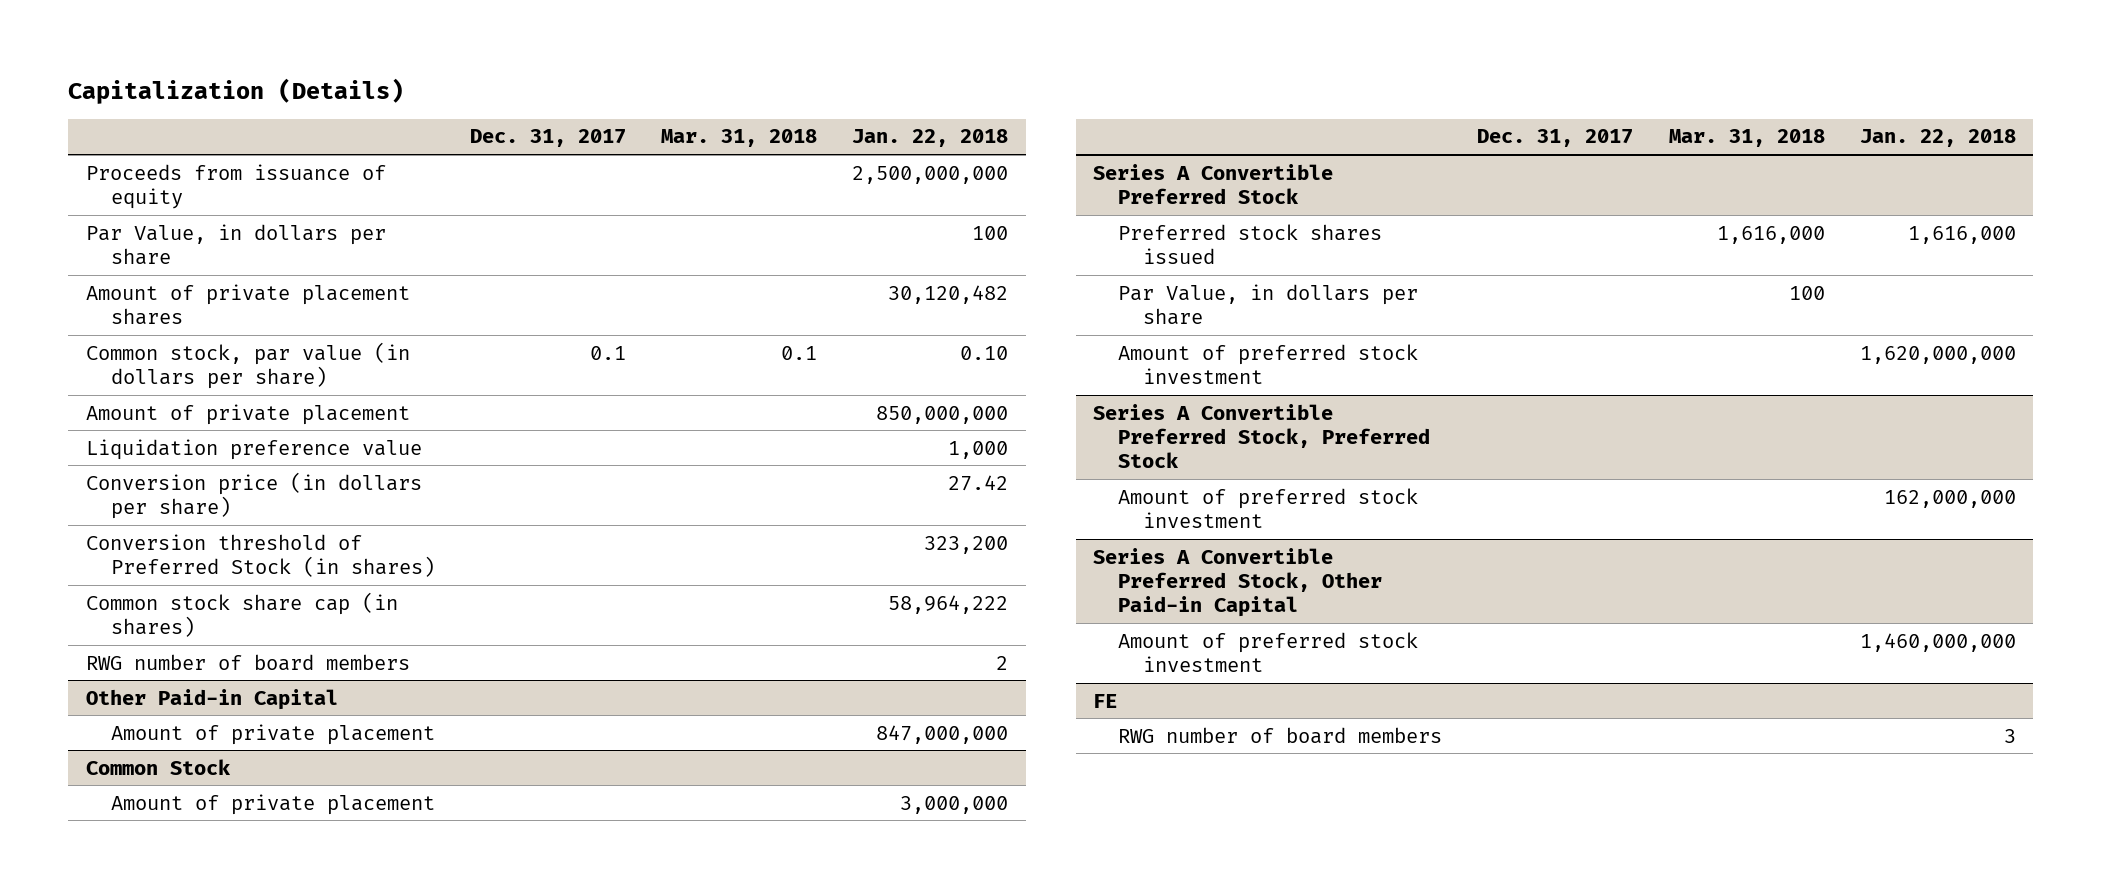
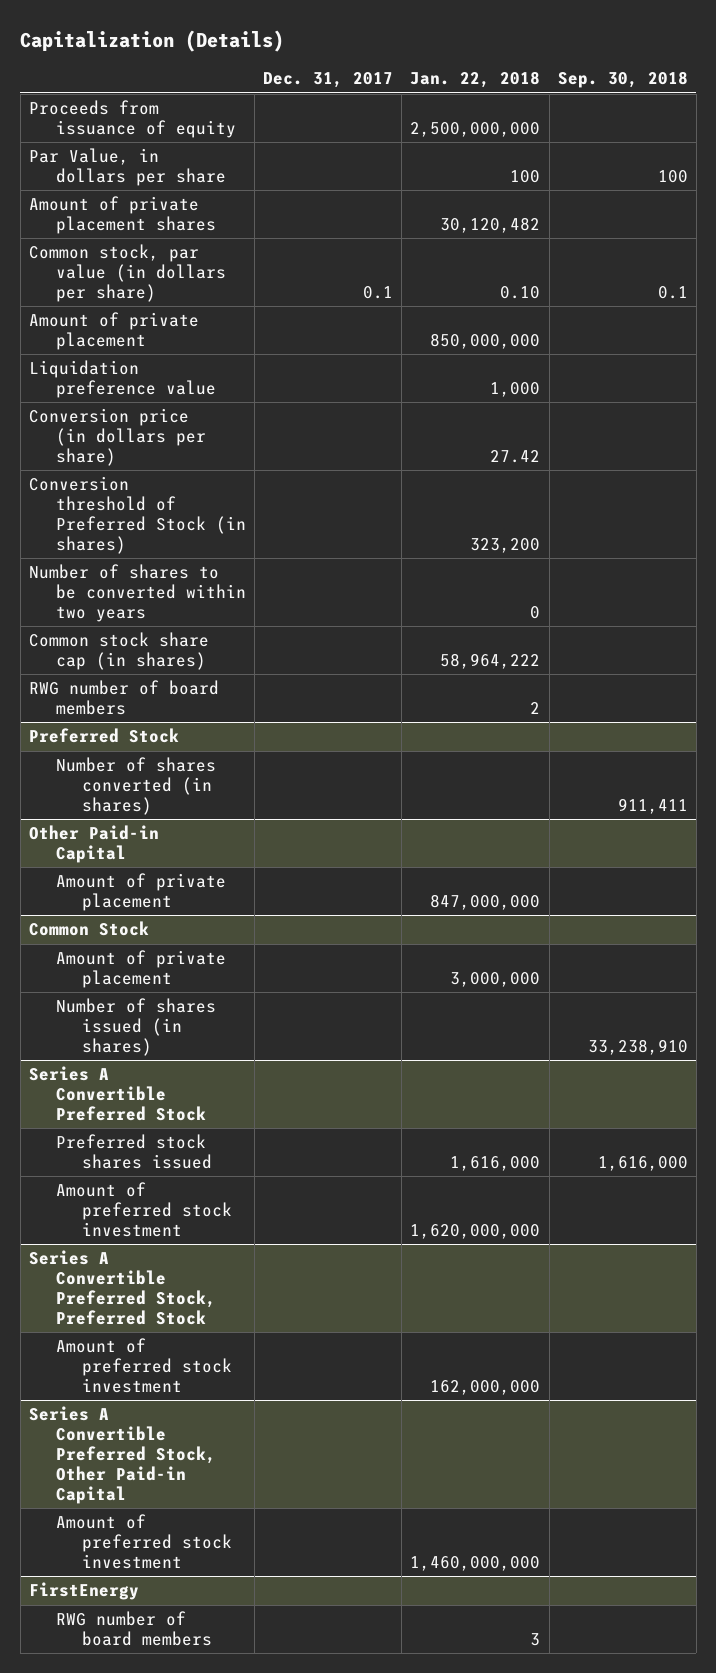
[661,129,818,148] Mar. 31, 2018 -> none
none -> [557,71,688,89] Sep. 30, 2018
none -> [28,564,246,623] Number of shares to be converted within two years
none -> [28,728,179,744] Preferred Stock
none -> [55,757,216,816] Number of shares converted (in shares)
none -> [55,998,216,1057] Number of shares issued (in shares)
[1117,283,1418,326] Par Value, in dollars per share -> none
[1093,693,1118,708] FE -> none
none -> [28,1582,139,1601] FirstEnergy

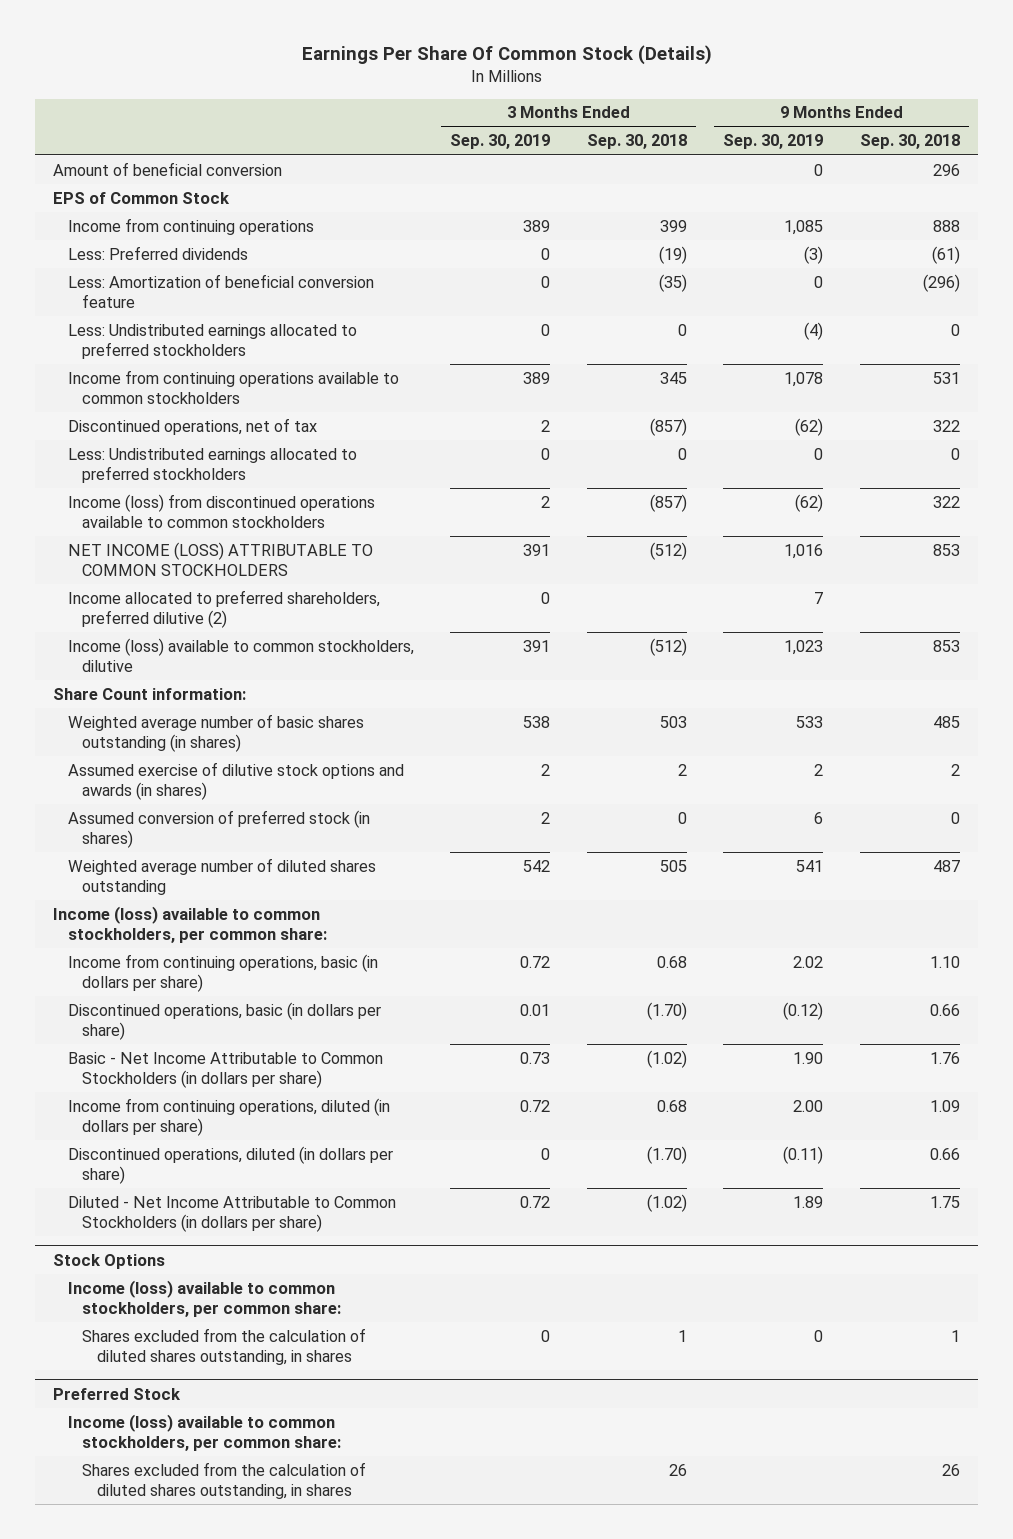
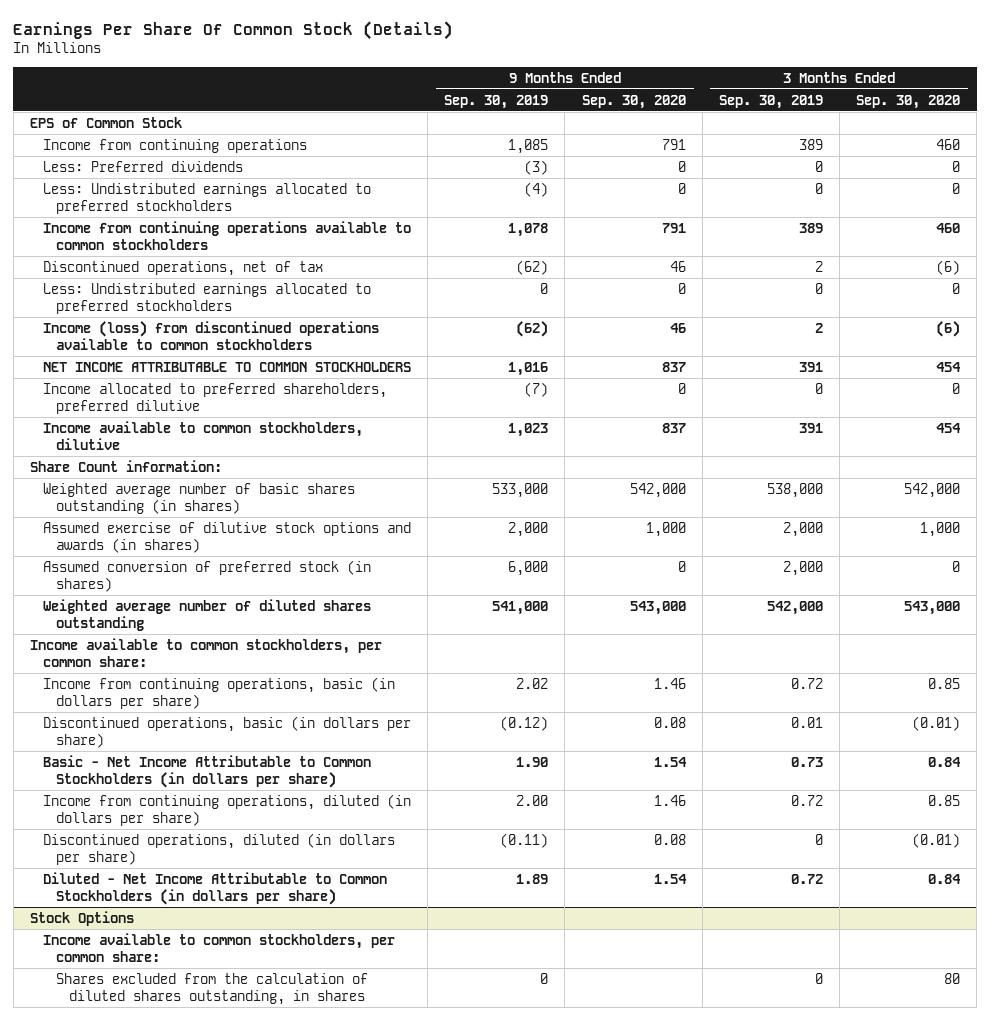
[586,134,687,150] Sep. 30, 2018 -> none
[859,134,960,150] Sep. 30, 2018 -> none
none -> [581,94,686,109] Sep. 30, 2020
none -> [856,94,961,109] Sep. 30, 2020
[53,161,283,176] Amount of beneficial conversion -> none
[67,273,374,308] Less: Amortization of beneficial conversion feature -> none
[67,541,373,576] NET INCOME (LOSS) ATTRIBUTABLE TO COMMON STOCKHOLDERS -> [43,361,412,372] NET INCOME ATTRIBUTABLE TO COMMON STOCKHOLDERS
[67,589,380,628] Income allocated to preferred shareholders, preferred dilutive (2) -> [43,382,388,415] Income allocated to preferred shareholders, preferred dilutive
[814,591,824,604] 7 -> [524,381,549,397] (7)
[67,637,414,672] Income (loss) available to common stockholders, dilutive -> [43,420,364,451] Income available to common stockholders, dilutive
[523,715,551,728] 538 -> [766,482,823,498] 538,000
[796,715,824,728] 533 -> [492,482,549,498] 533,000
[541,763,551,776] 2 -> [782,521,823,537] 2,000
[814,763,824,776] 2 -> [508,521,549,537] 2,000
[541,811,551,824] 2 -> [782,560,823,576] 2,000
[814,811,824,824] 6 -> [508,560,549,576] 6,000
[523,859,551,872] 542 -> [766,600,823,615] 542,000
[796,859,824,872] 541 -> [492,600,549,615] 541,000
[53,905,327,943] Income (loss) available to common stockholders, per common share: -> [30,637,383,668] Income available to common stockholders, per common share:
[67,1279,342,1317] Income (loss) available to common stockholders, per common share: -> [43,932,396,963] Income available to common stockholders, per common share:
[53,1387,182,1400] Preferred Stock -> none
[67,1413,342,1451] Income (loss) available to common stockholders, per common share: -> none
[82,1461,367,1499] Shares excluded from the calculation of diluted shares outstanding, in shares -> none

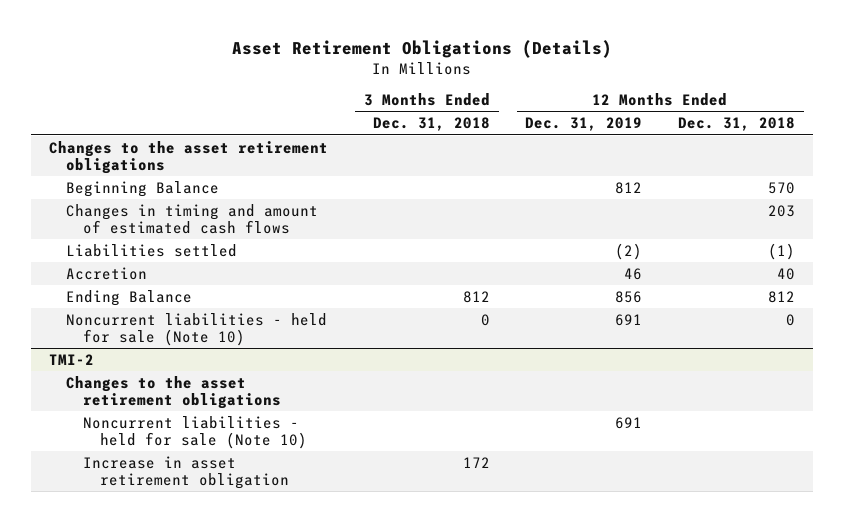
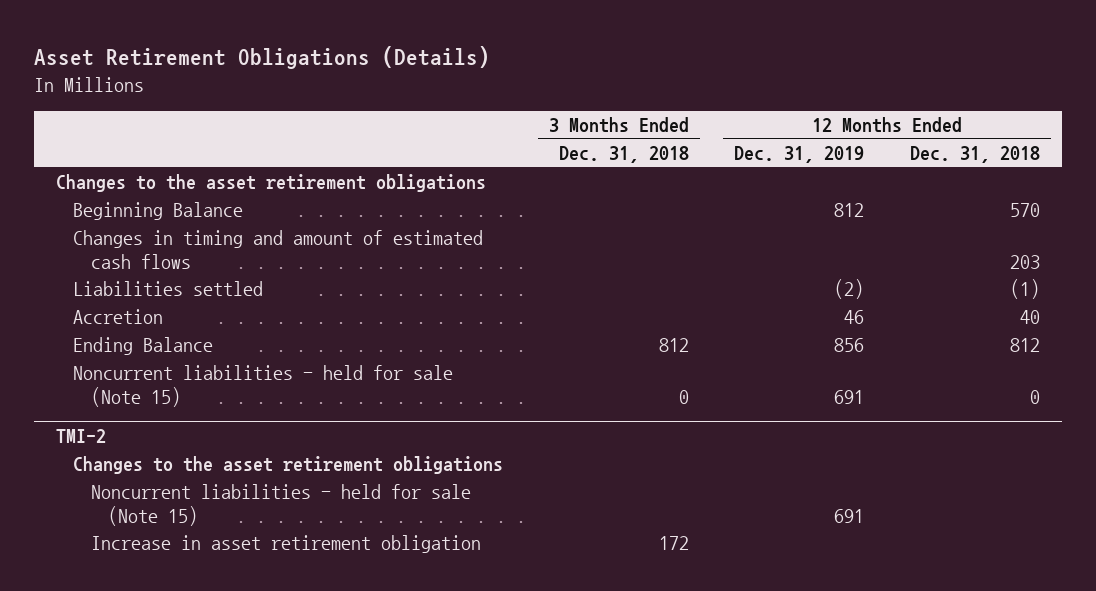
[65,312,327,346] Noncurrent liabilities - held for sale (Note 10) -> [73,365,454,407] Noncurrent liabilities - held for sale (Note 15)
[83,415,308,449] Noncurrent liabilities - held for sale (Note 10) -> [90,484,471,526] Noncurrent liabilities - held for sale (Note 15)

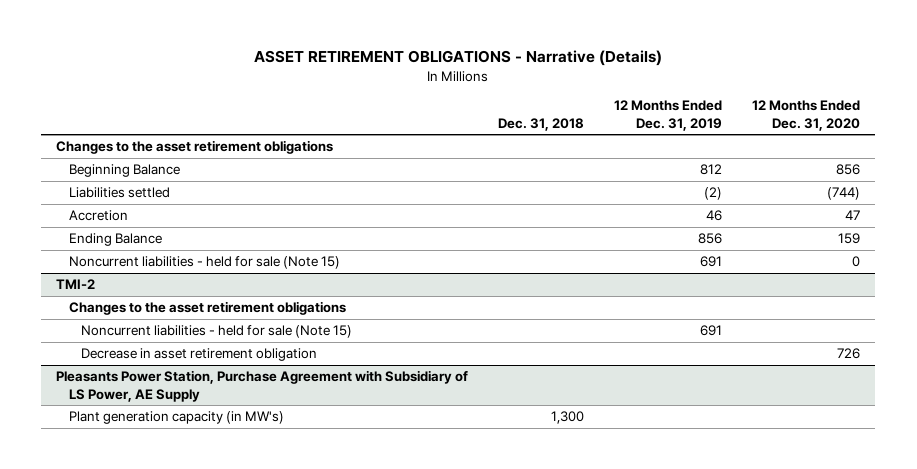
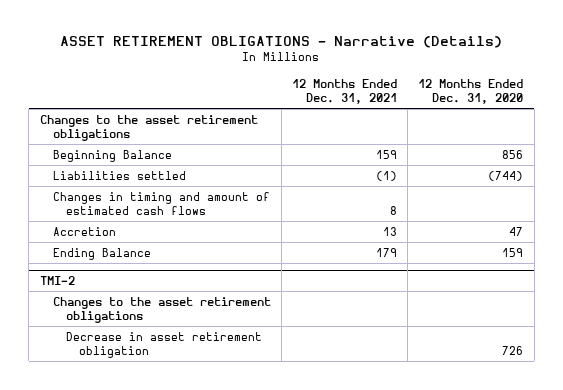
[498,117,585,131] Dec. 31, 2018 -> none
[614,100,723,131] 12 Months Ended Dec. 31, 2019 -> none
none -> [292,78,398,104] 12 Months Ended Dec. 31, 2021
none -> [52,191,270,215] Changes in timing and amount of estimated cash flows
[68,256,340,270] Noncurrent liabilities - held for sale (Note 15) -> none
[81,325,353,339] Noncurrent liabilities - held for sale (Note 15) -> none
[56,370,469,402] Pleasants Power Station, Purchase Agreement with Subsidiary of LS Power, AE Supply -> none
[68,411,284,425] Plant generation capacity (in MW's) -> none

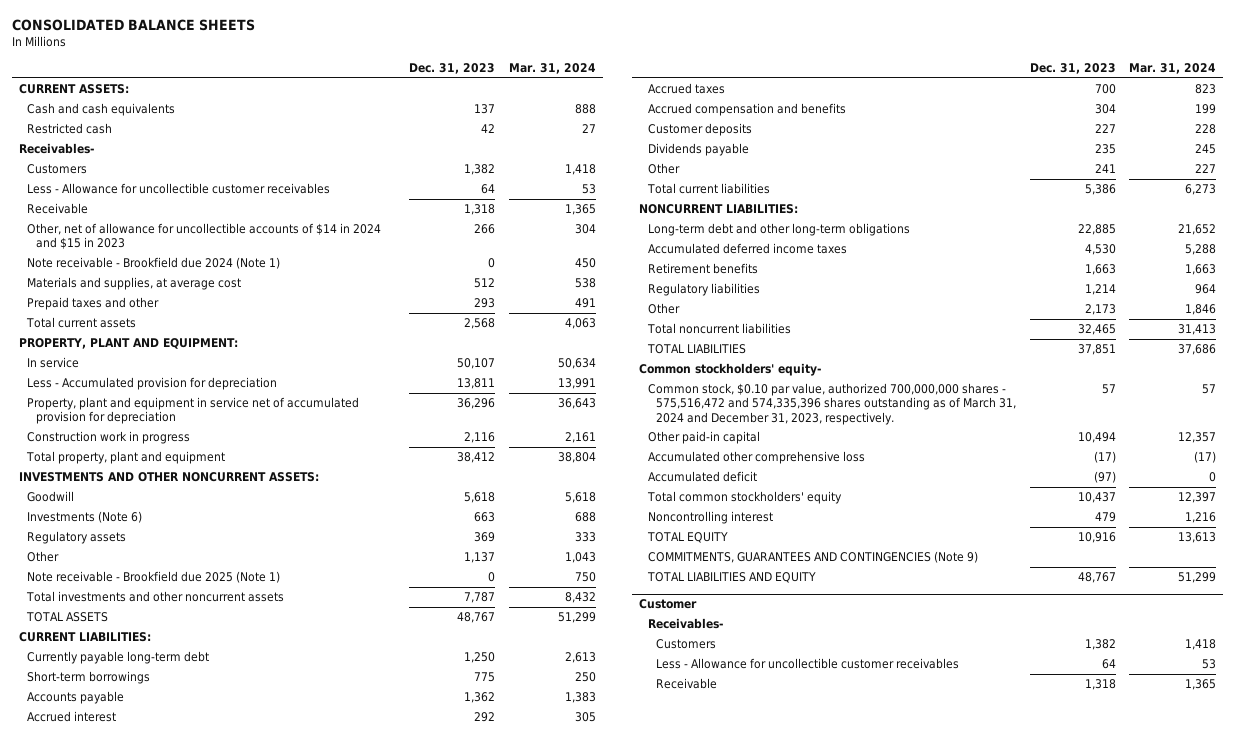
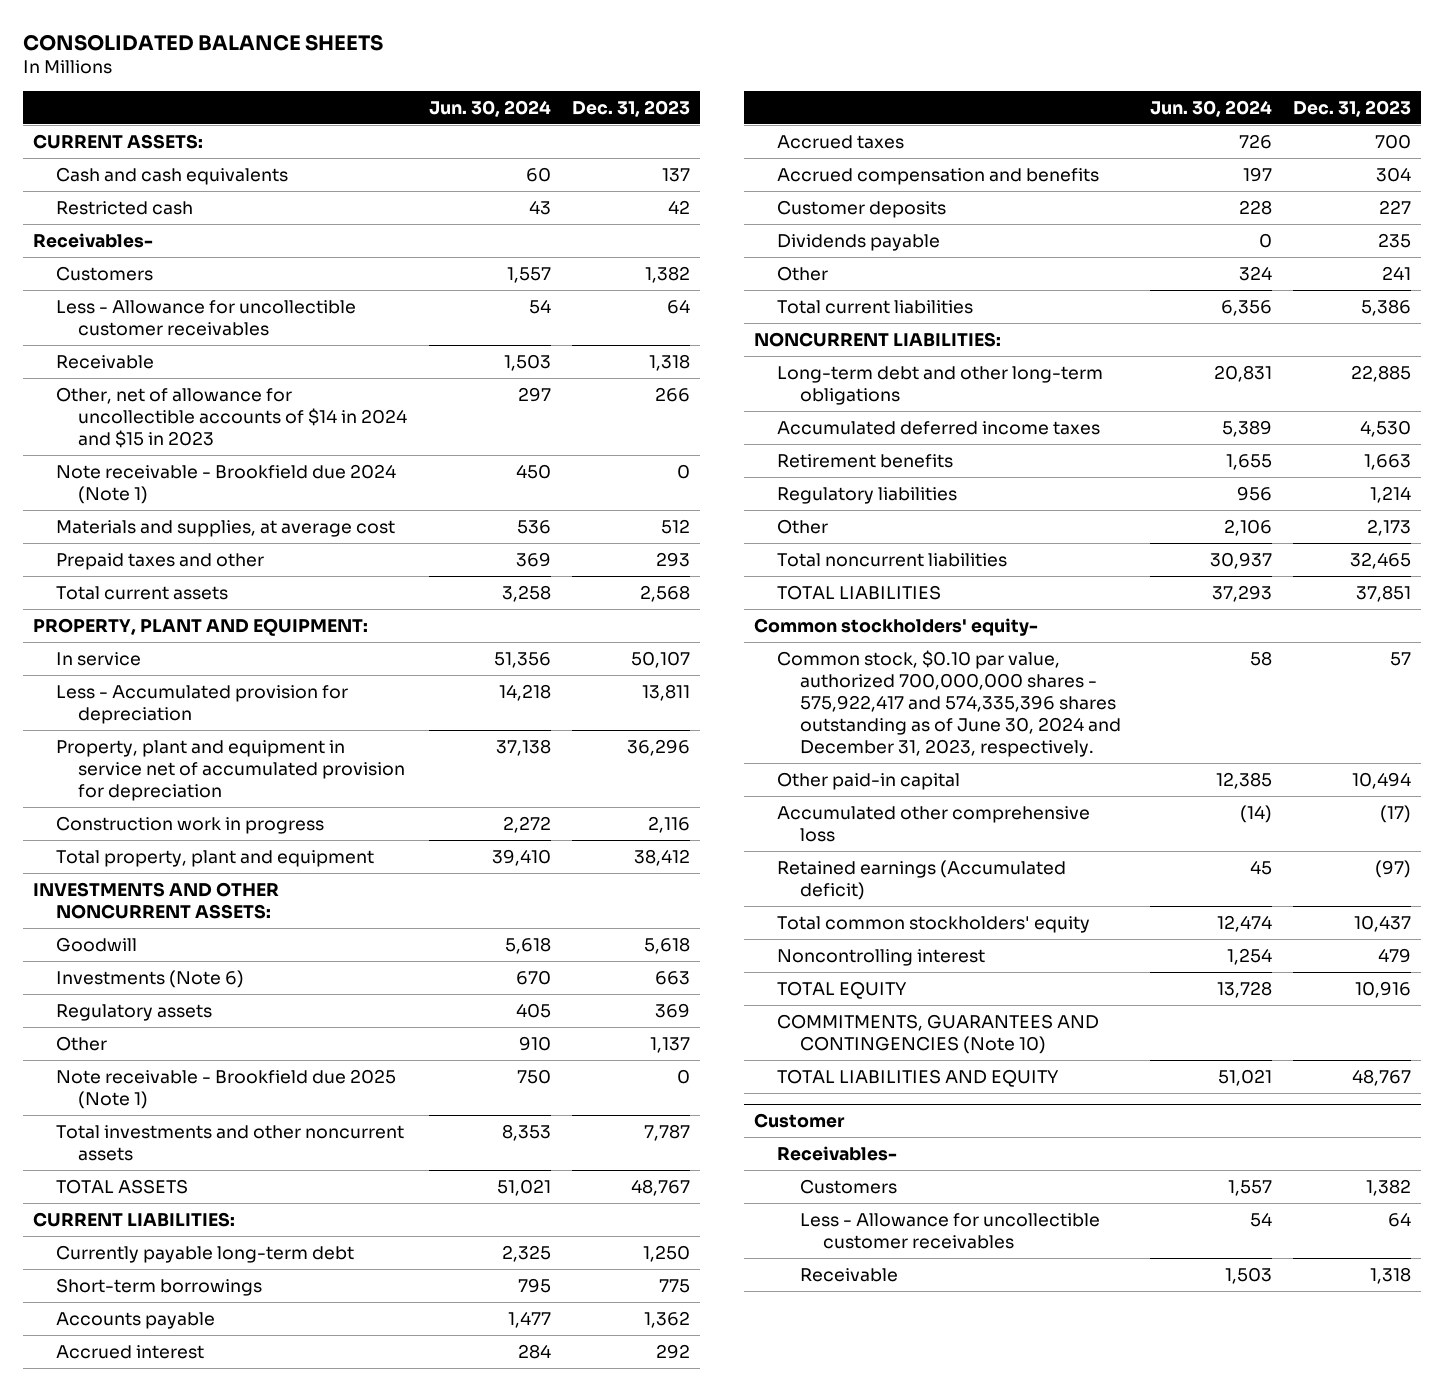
[508,63,596,75] Mar. 31, 2024 -> none
none -> [428,99,551,117] Jun. 30, 2024
[647,383,1017,425] Common stock, $0.10 par value, authorized 700,000,000 shares - 575,516,472 and 574,335,396 shares outstanding as of March 31, 2024 and December 31, 2023, respectively. -> [777,649,1121,757] Common stock, $0.10 par value, authorized 700,000,000 shares - 575,922,417 and 574,335,396 shares outstanding as of June 30, 2024 and December 31, 2023, respectively.
[647,471,757,483] Accumulated deficit -> [777,859,1067,900] Retained earnings (Accumulated deficit)
[647,551,978,564] COMMITMENTS, GUARANTEES AND CONTINGENCIES (Note 9) -> [777,1013,1100,1054] COMMITMENTS, GUARANTEES AND CONTINGENCIES (Note 10)

